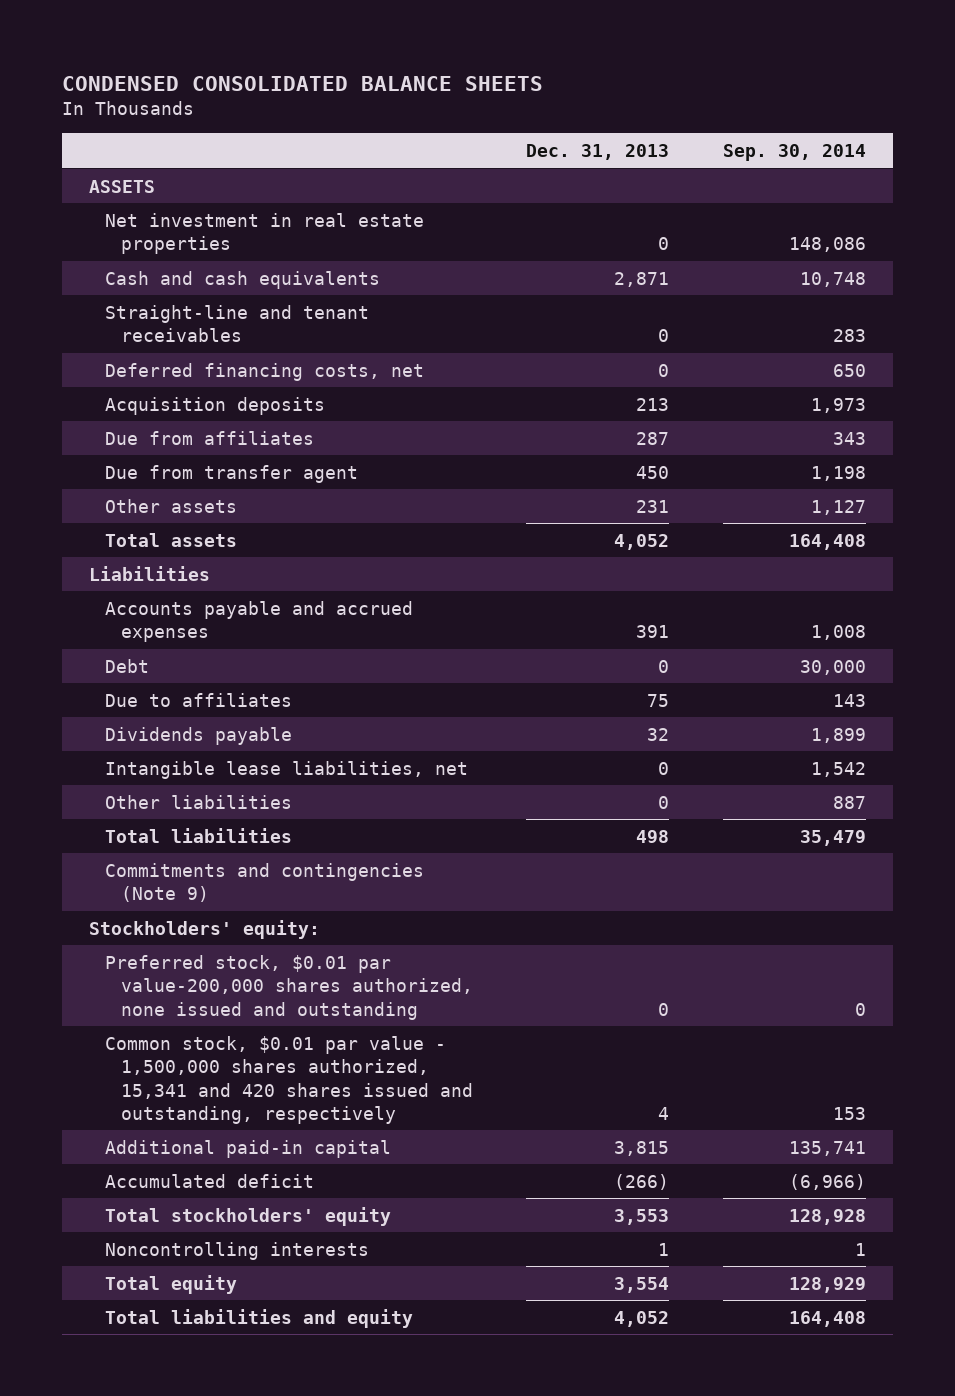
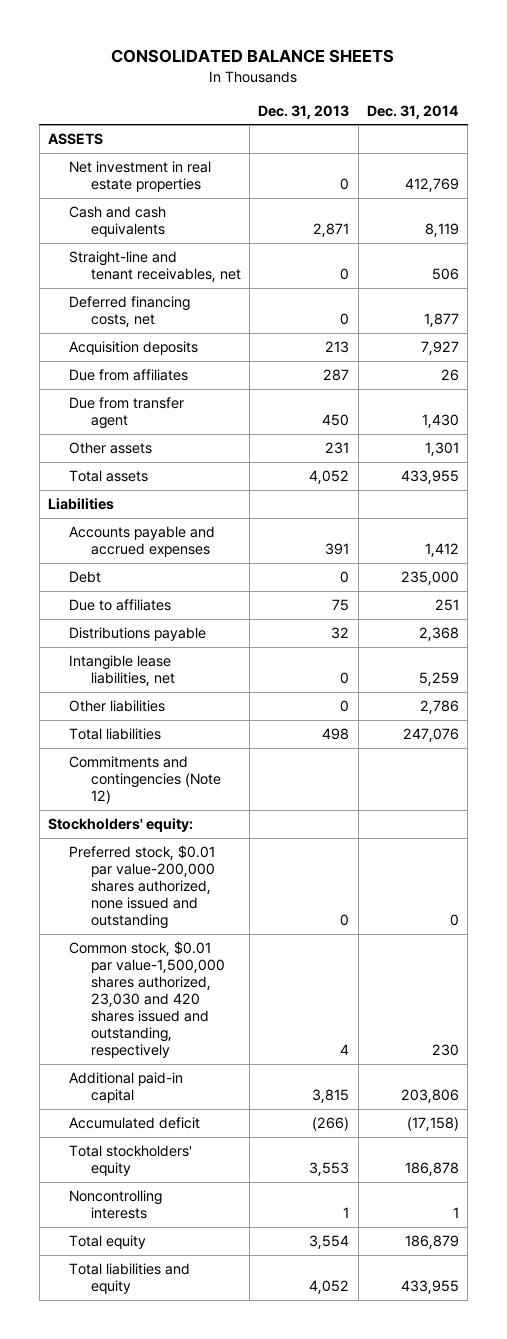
[62,75,544,91] CONDENSED CONSOLIDATED BALANCE SHEETS -> [111,48,395,63] CONSOLIDATED BALANCE SHEETS
[722,144,866,162] Sep. 30, 2014 -> none
none -> [366,104,459,119] Dec. 31, 2014
[104,304,369,343] Straight-line and tenant receivables -> [69,251,241,283] Straight-line and tenant receivables, net
[104,726,292,745] Dividends payable -> [69,627,207,642] Distributions payable
[104,862,424,903] Commitments and contingencies (Note 9) -> [69,756,221,805] Commitments and contingencies (Note 12)
[104,1035,473,1124] Common stock, $0.01 par value - 1,500,000 shares authorized, 15,341 and 420 shares issued and outstanding, respectively -> [69,941,225,1059] Common stock, $0.01 par value-1,500,000 shares authorized, 23,030 and 420 shares issued and outstanding, respectively

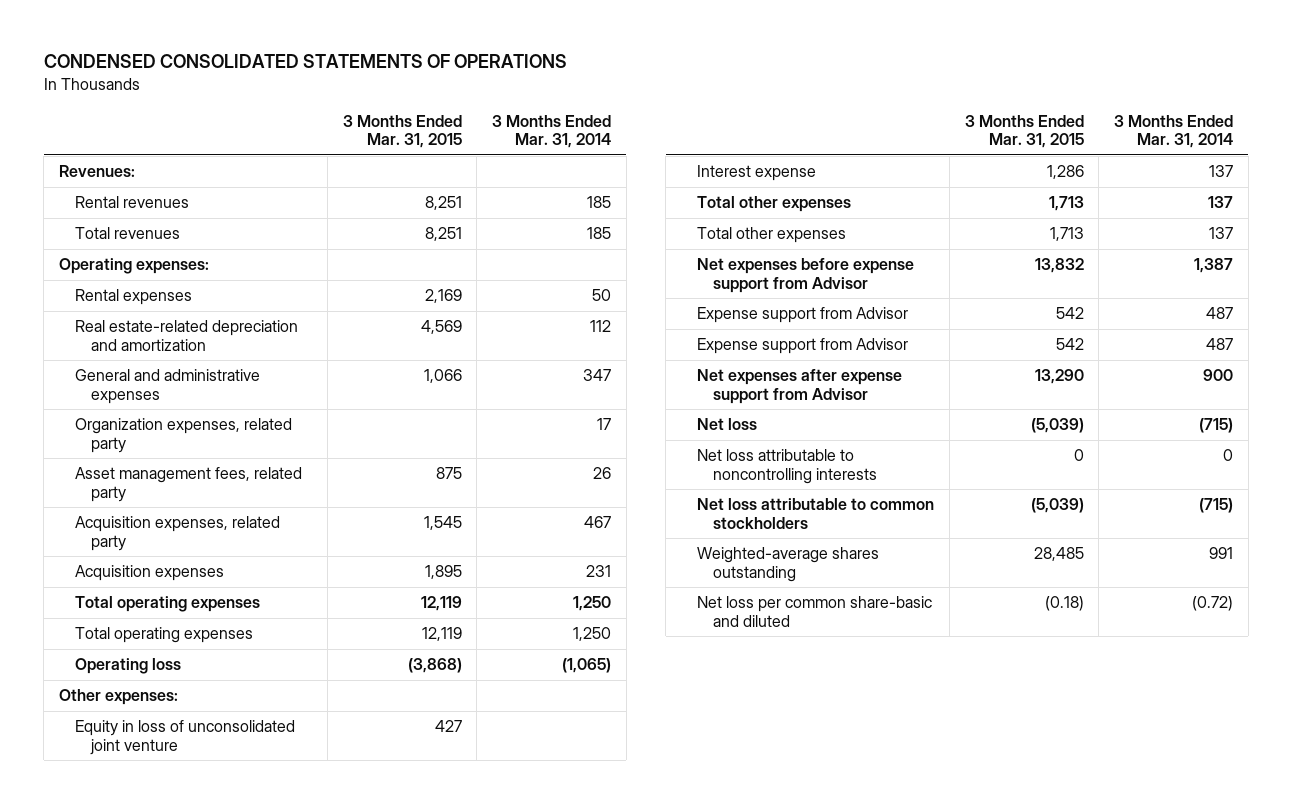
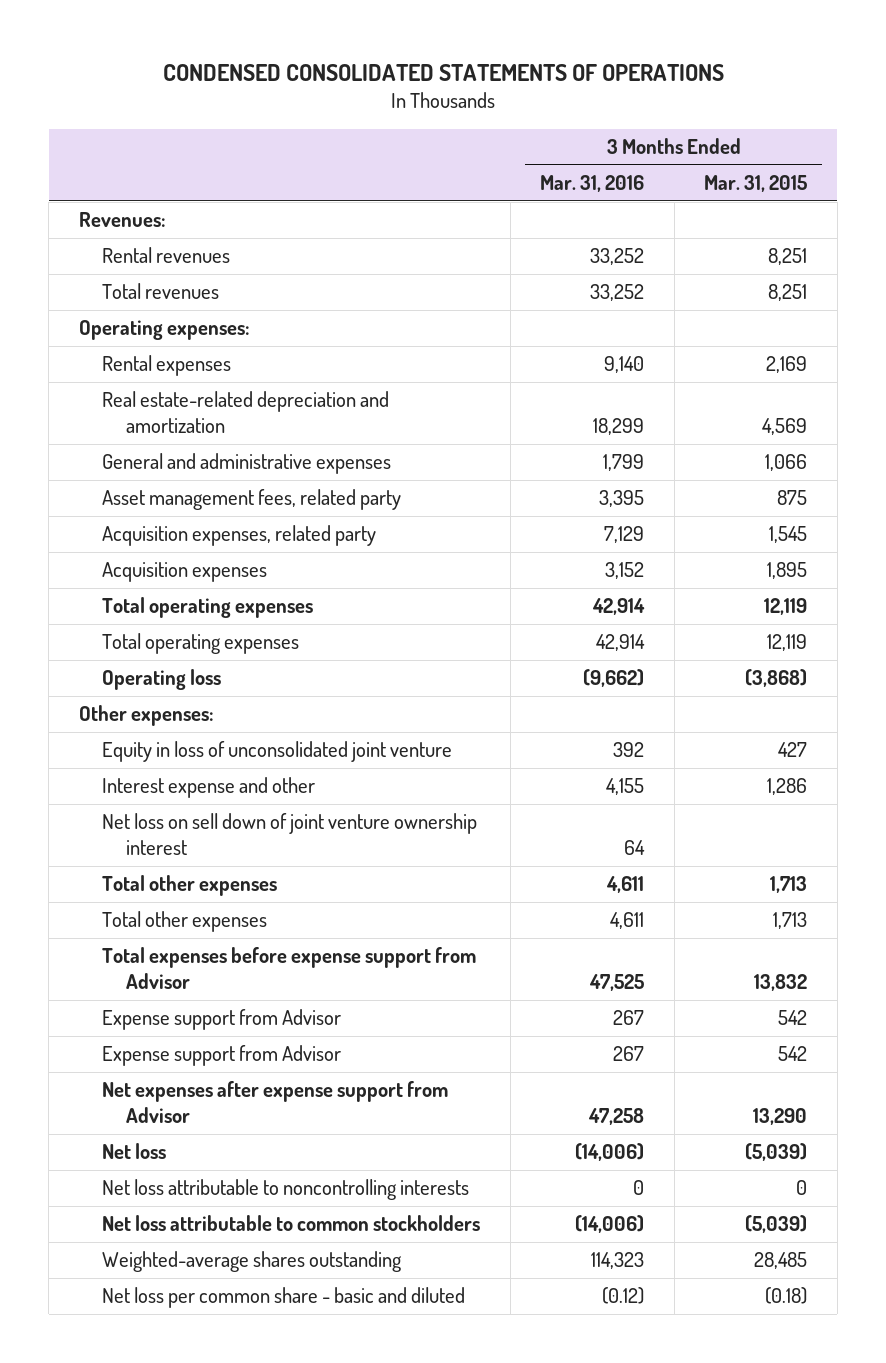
[492,114,612,149] 3 Months Ended Mar. 31, 2014 -> none
none -> [540,175,645,193] Mar. 31, 2016
[75,418,293,453] Organization expenses, related party -> none
[697,165,817,182] Interest expense -> [102,777,316,799] Interest expense and other
none -> [102,813,478,856] Net loss on sell down of joint venture ownership interest
[697,258,915,293] Net expenses before expense support from Advisor -> [102,947,477,990] Total expenses before expense support from Advisor
[697,596,933,627] Net loss per common share-basic and diluted -> [102,1287,466,1309] Net loss per common share - basic and diluted

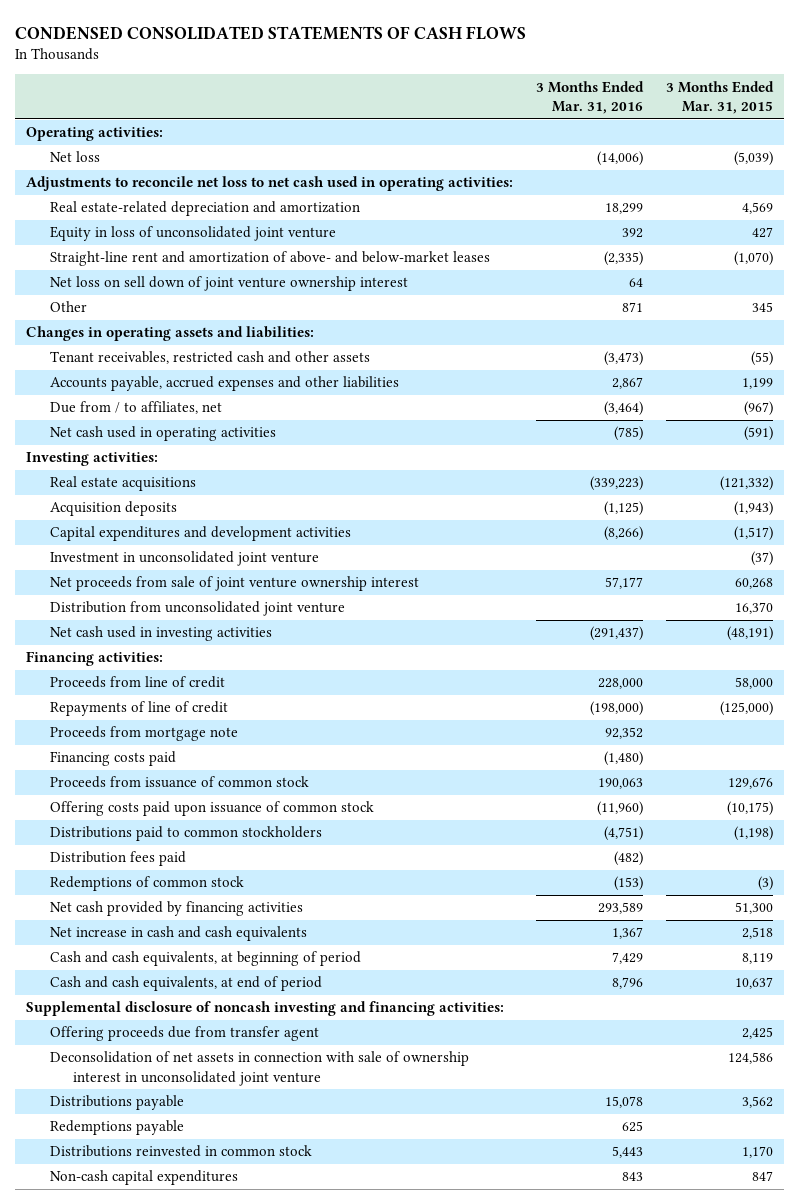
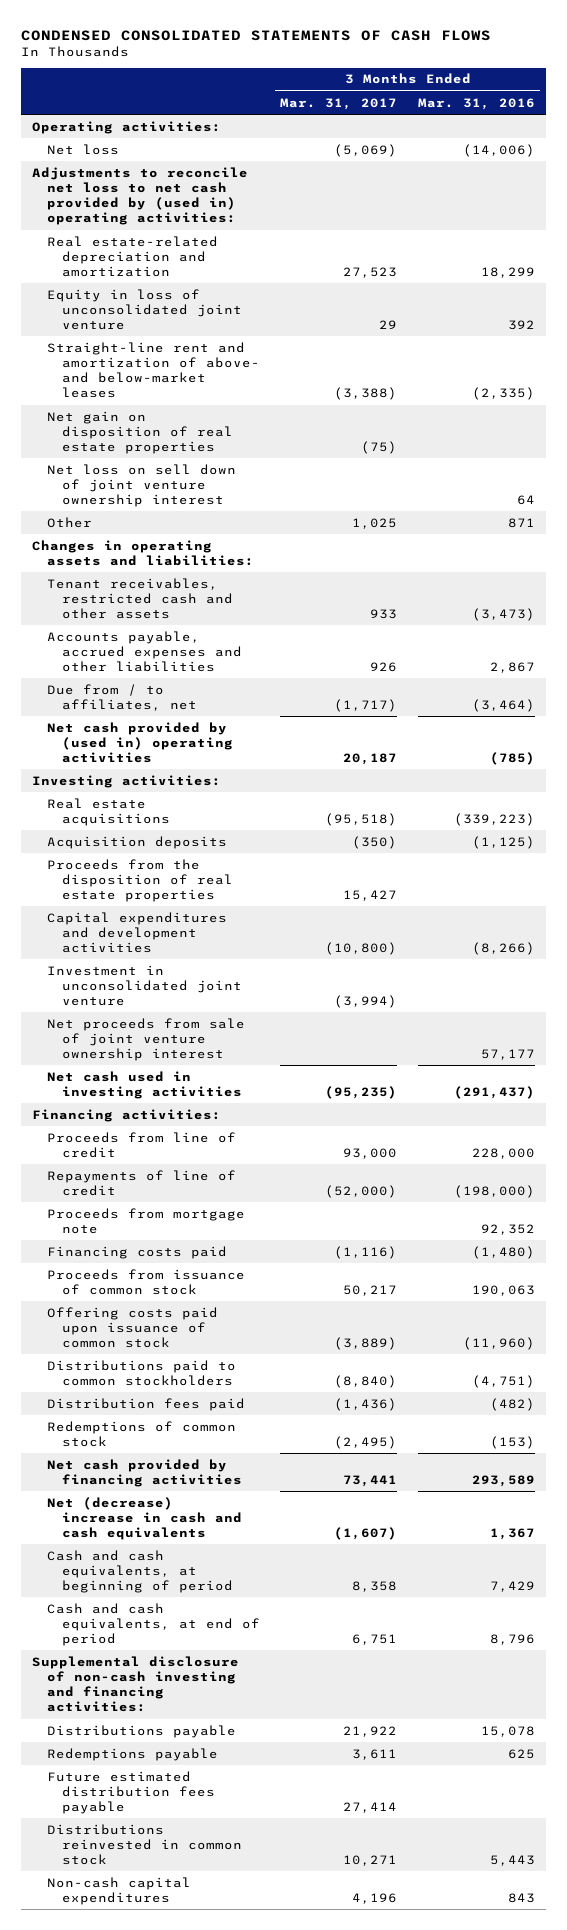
[665,80,774,115] 3 Months Ended Mar. 31, 2015 -> none
none -> [280,97,398,110] Mar. 31, 2017
[26,176,514,192] Adjustments to reconcile net loss to net cash used in operating activities: -> [31,166,248,226] Adjustments to reconcile net loss to net cash provided by (used in) operating activities:
none -> [46,410,233,454] Net gain on disposition of real estate properties
[49,426,276,442] Net cash used in operating activities -> [46,721,233,763] Net cash provided by (used in) operating activities
none -> [46,858,233,902] Proceeds from the disposition of real estate properties
[49,601,345,617] Distribution from unconsolidated joint venture -> none
[49,926,307,942] Net increase in cash and cash equivalents -> [46,1496,242,1540] Net (decrease) increase in cash and cash equivalents
[49,1026,319,1042] Offering proceeds due from transfer agent -> none
[49,1051,469,1086] Deconsolidation of net assets in connection with sale of ownership interest in unconsolidated joint venture -> none
[26,1001,505,1017] Supplemental disclosure of noncash investing and financing activities: -> [31,1655,239,1713] Supplemental disclosure of non-cash investing and financing activities:
none -> [46,1770,215,1814] Future estimated distribution fees payable

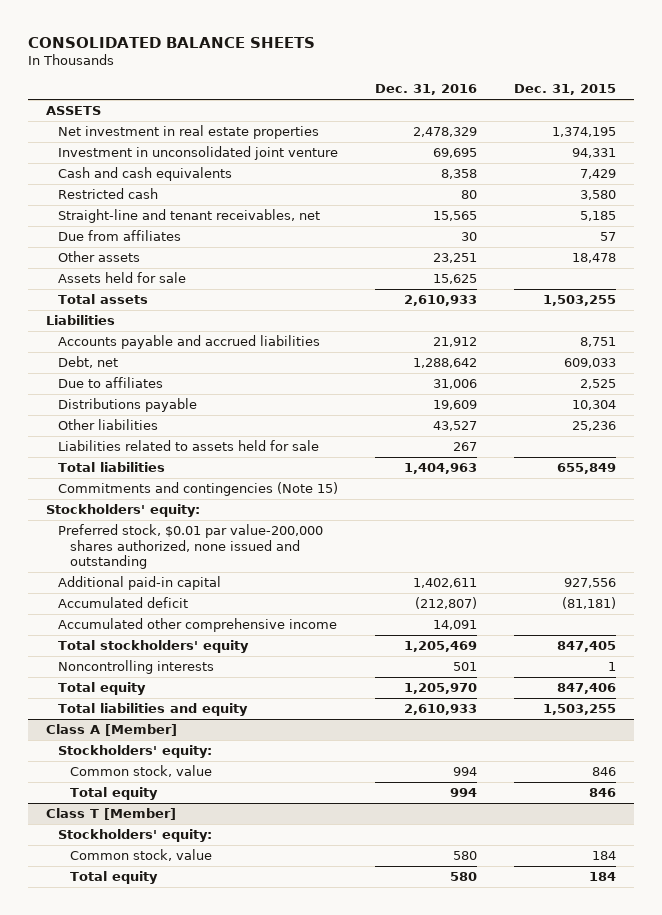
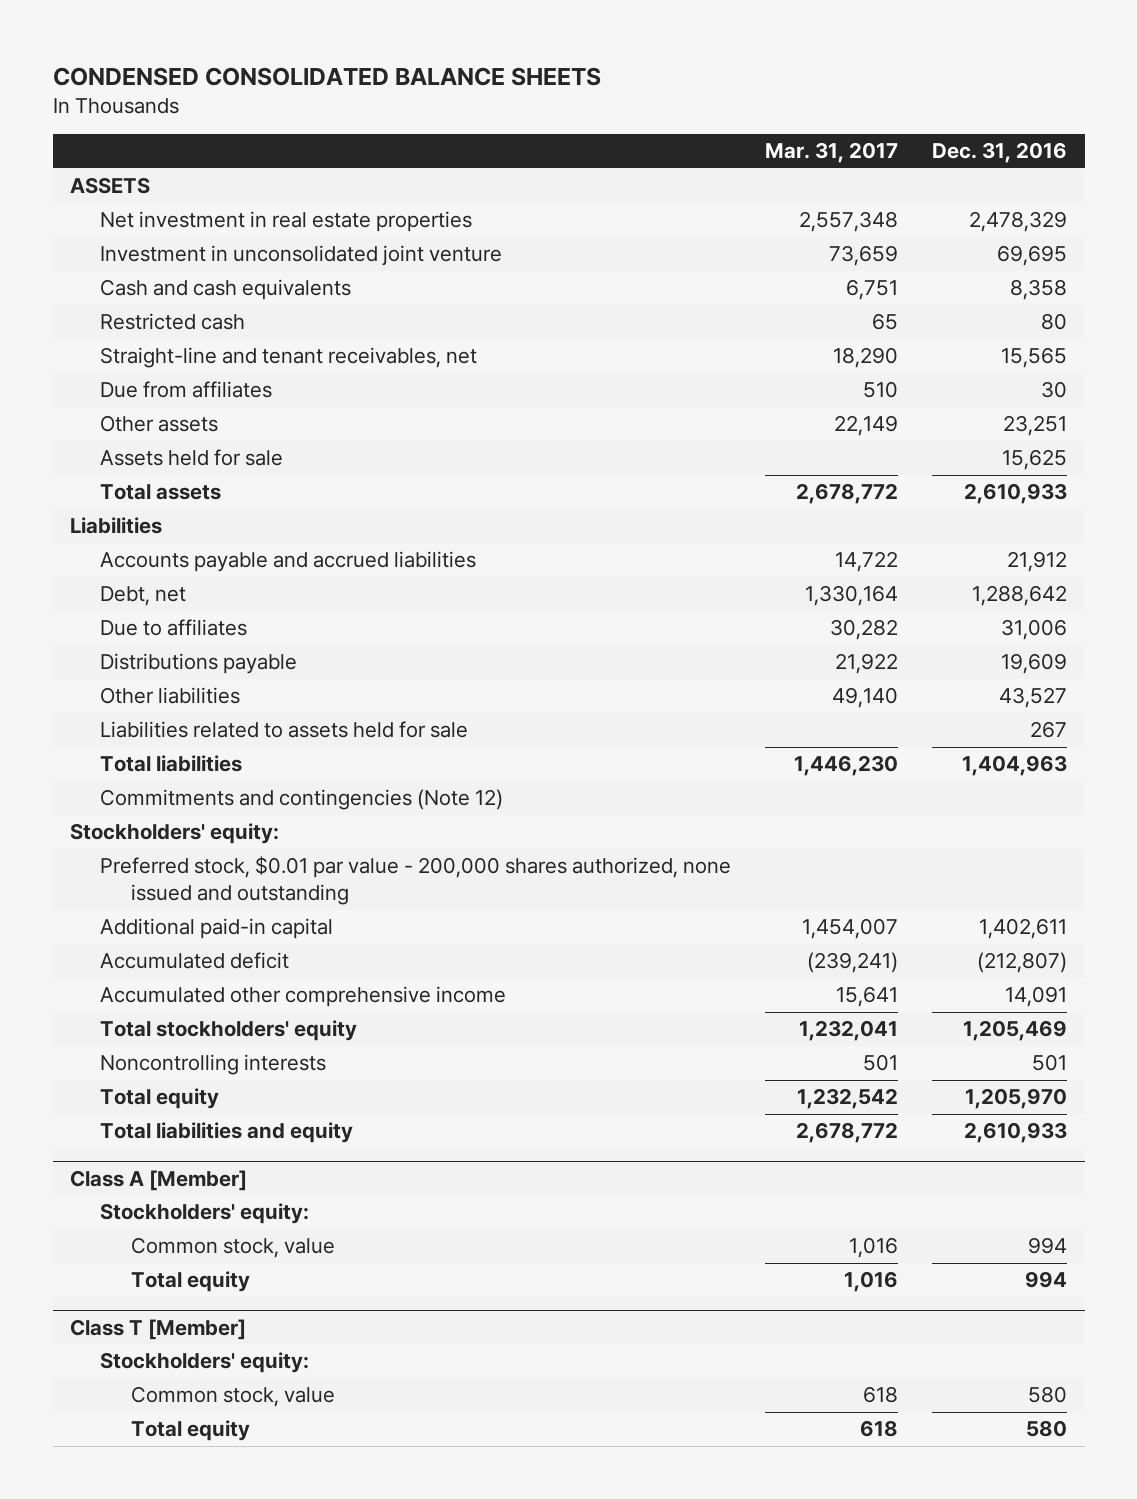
[28,37,316,49] CONSOLIDATED BALANCE SHEETS -> [52,66,601,86] CONDENSED CONSOLIDATED BALANCE SHEETS
[513,84,616,96] Dec. 31, 2015 -> none
none -> [765,142,899,164] Mar. 31, 2017
[58,482,339,497] Commitments and contingencies (Note 15) -> [100,789,504,811] Commitments and contingencies (Note 12)
[58,524,324,570] Preferred stock, $0.01 par value-200,000 shares authorized, none issued and outstanding -> [100,856,732,905] Preferred stock, $0.01 par value - 200,000 shares authorized, none issued and outstanding

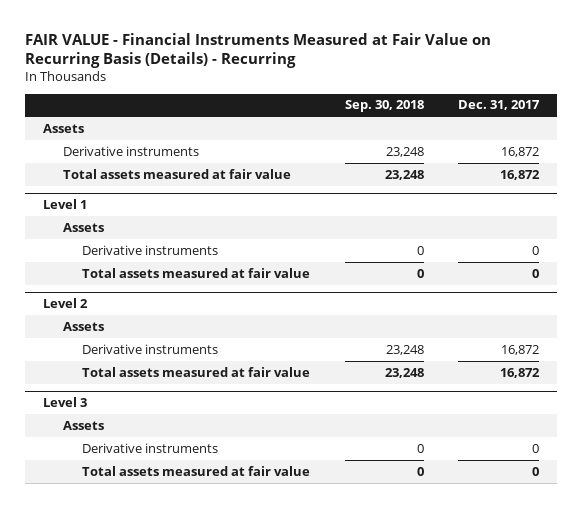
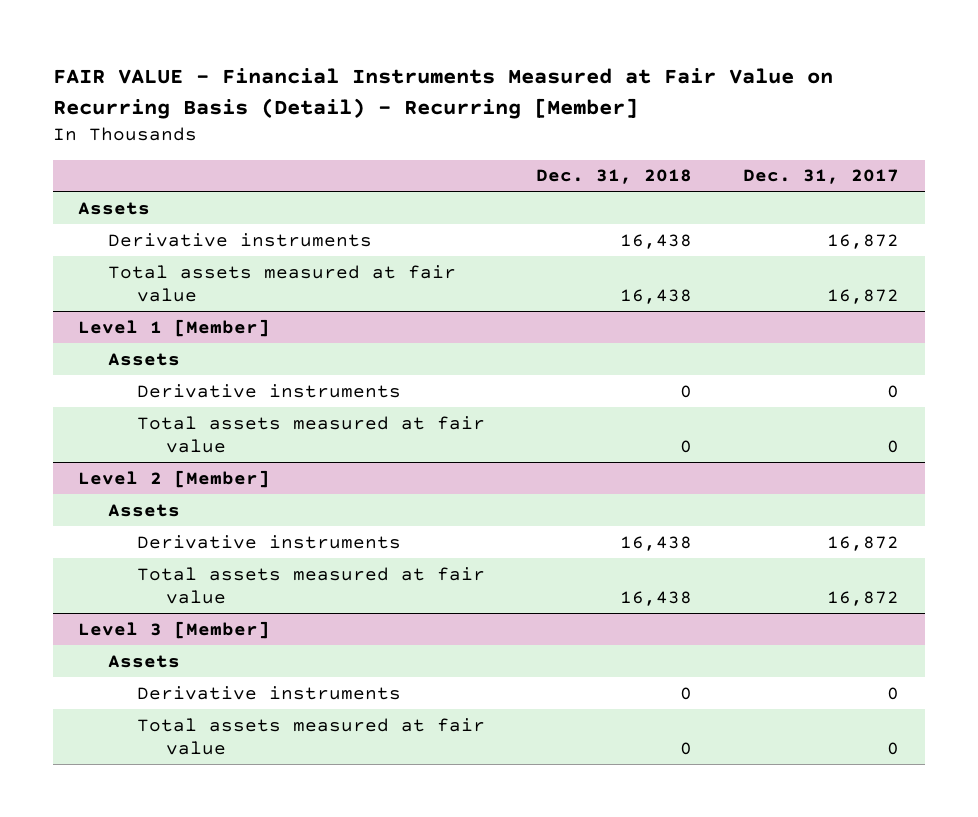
[25,32,492,69] FAIR VALUE - Financial Instruments Measured at Fair Value on Recurring Basis (Details) - Recurring -> [52,68,833,119] FAIR VALUE - Financial Instruments Measured at Fair Value on Recurring Basis (Detail) - Recurring [Member]
[344,100,424,113] Sep. 30, 2018 -> none
none -> [535,169,692,185] Dec. 31, 2018
[42,199,87,210] Level 1 -> [78,318,271,337] Level 1 [Member]
[42,298,88,309] Level 2 -> [78,469,271,488] Level 2 [Member]
[42,397,87,408] Level 3 -> [78,620,271,639] Level 3 [Member]

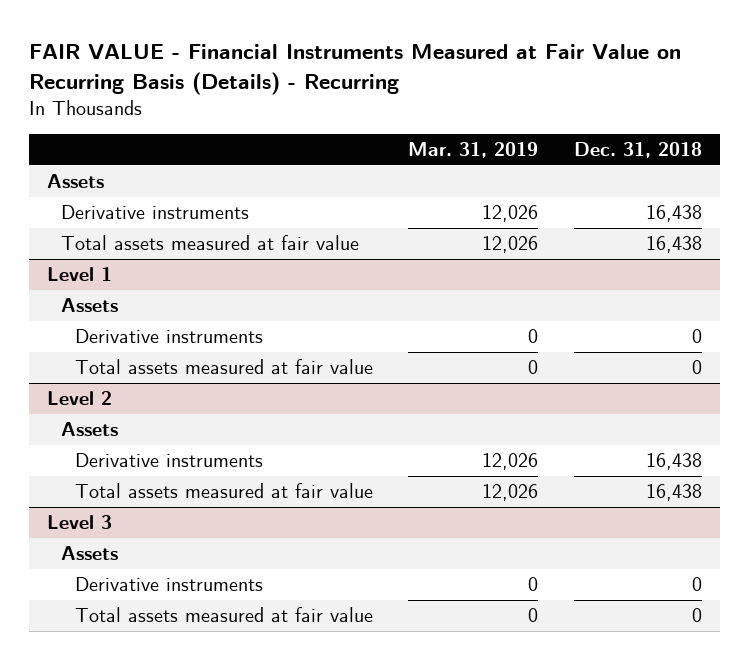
[52,68,833,119] FAIR VALUE - Financial Instruments Measured at Fair Value on Recurring Basis (Detail) - Recurring [Member] -> [28,43,681,95] FAIR VALUE - Financial Instruments Measured at Fair Value on Recurring Basis (Details) - Recurring
[743,169,900,185] Dec. 31, 2017 -> none
none -> [408,141,539,158] Mar. 31, 2019
[78,318,271,337] Level 1 [Member] -> [46,267,112,282] Level 1
[78,469,271,488] Level 2 [Member] -> [46,391,112,406] Level 2
[78,620,271,639] Level 3 [Member] -> [46,515,112,530] Level 3

